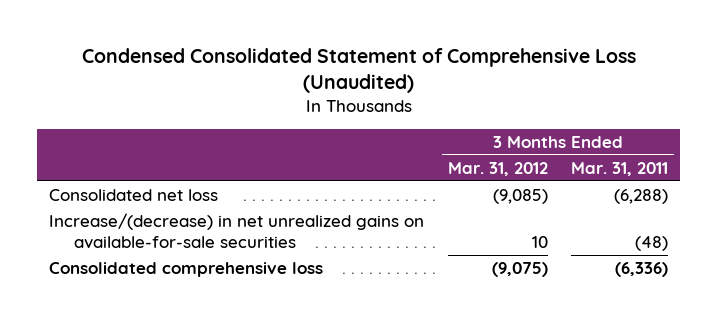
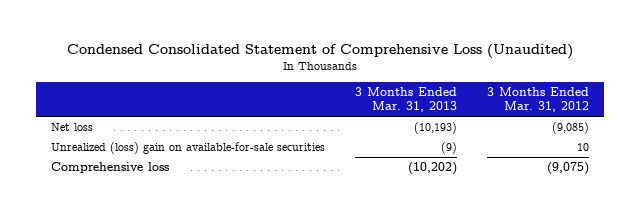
[571,161,669,176] Mar. 31, 2011 -> none
none -> [354,86,457,112] 3 Months Ended Mar. 31, 2013
[48,188,218,201] Consolidated net loss -> [51,123,94,132] Net loss
[48,212,424,250] Increase/(decrease) in net unrealized gains on available-for-sale securities -> [51,142,326,155] Unrealized (loss) gain on available-for-sale securities
[48,261,323,277] Consolidated comprehensive loss -> [51,162,170,174] Comprehensive loss

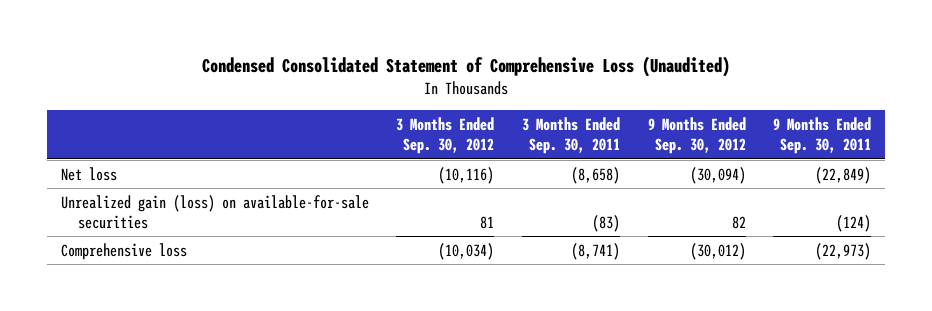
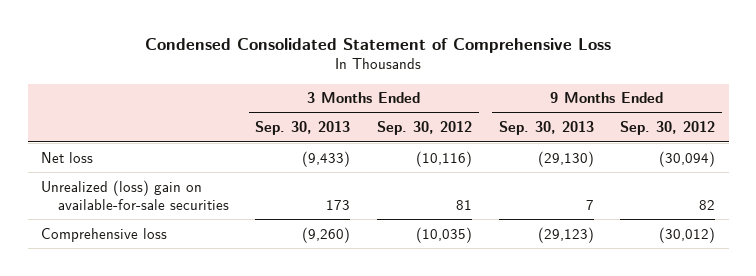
[202,56,731,78] Condensed Consolidated Statement of Comprehensive Loss (Unaudited) -> [145,37,612,53] Condensed Consolidated Statement of Comprehensive Loss
[522,116,621,155] 3 Months Ended Sep. 30, 2011 -> none
[773,116,872,155] 9 Months Ended Sep. 30, 2011 -> none
none -> [255,121,351,136] Sep. 30, 2013
none -> [498,121,594,136] Sep. 30, 2013
[60,194,369,230] Unrealized gain (loss) on available-for-sale securities -> [40,179,229,210] Unrealized (loss) gain on available-for-sale securities
[438,242,495,260] (10,034) -> [416,226,473,243] (10,035)

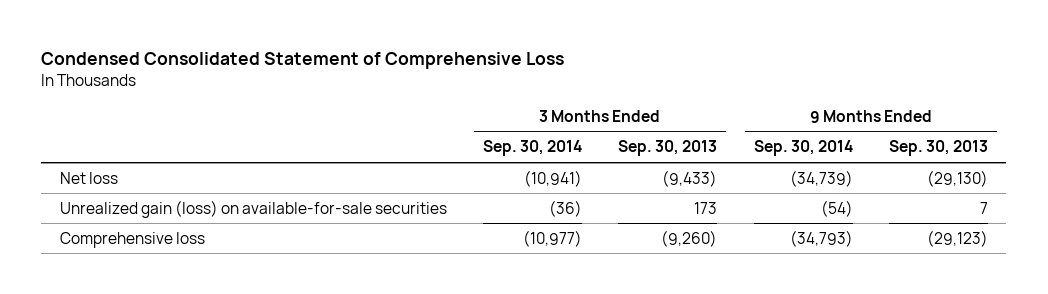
[377,121,473,136] Sep. 30, 2012 -> none
[620,121,716,136] Sep. 30, 2012 -> none
none -> [482,140,582,157] Sep. 30, 2014
none -> [753,140,853,157] Sep. 30, 2014
[40,179,229,210] Unrealized (loss) gain on available-for-sale securities -> [59,199,447,218] Unrealized gain (loss) on available-for-sale securities

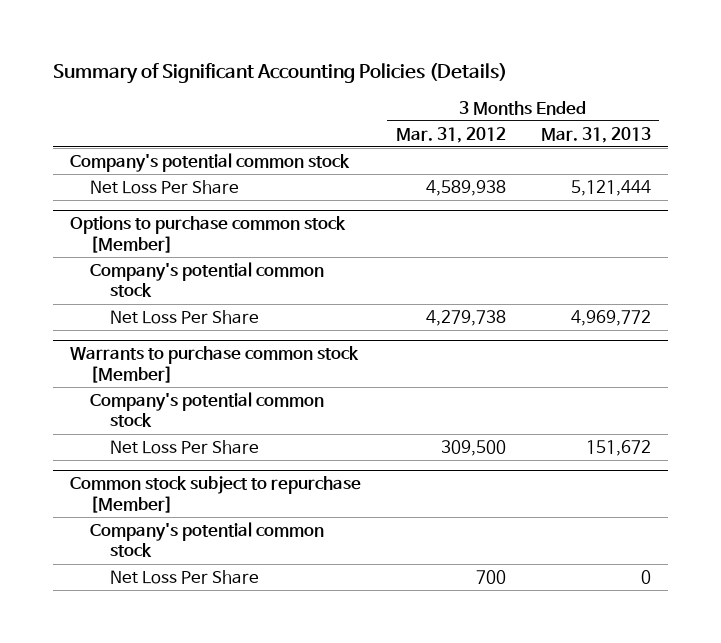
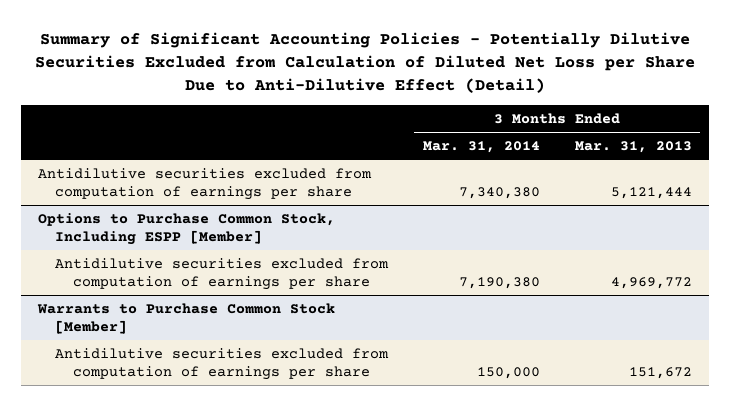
[52,63,507,85] Summary of Significant Accounting Policies (Details) -> [34,31,695,93] Summary of Significant Accounting Policies - Potentially Dilutive Securities Excluded from Calculation of Diluted Net Loss per Share Due to Anti-Dilutive Effect (Detail)
[395,126,506,143] Mar. 31, 2012 -> none
none -> [423,140,541,153] Mar. 31, 2014
[69,152,350,172] Company's potential common stock -> none
[89,261,324,298] Company's potential common stock -> none
[89,391,324,428] Company's potential common stock -> none
[69,476,361,513] Common stock subject to repurchase [Member] -> none
[89,521,324,558] Company's potential common stock -> none
[109,569,259,584] Net Loss Per Share -> none
[89,179,239,194] Net Loss Per Share -> [38,167,373,201] Antidilutive securities excluded from computation of earnings per share
[69,216,346,253] Options to purchase common stock [Member] -> [38,212,336,246] Options to Purchase Common Stock, Including ESPP [Member]
[109,309,259,324] Net Loss Per Share -> [55,257,390,291] Antidilutive securities excluded from computation of earnings per share
[69,346,359,383] Warrants to purchase common stock [Member] -> [37,302,336,335] Warrants to Purchase Common Stock [Member]
[109,439,259,454] Net Loss Per Share -> [55,347,390,381] Antidilutive securities excluded from computation of earnings per share

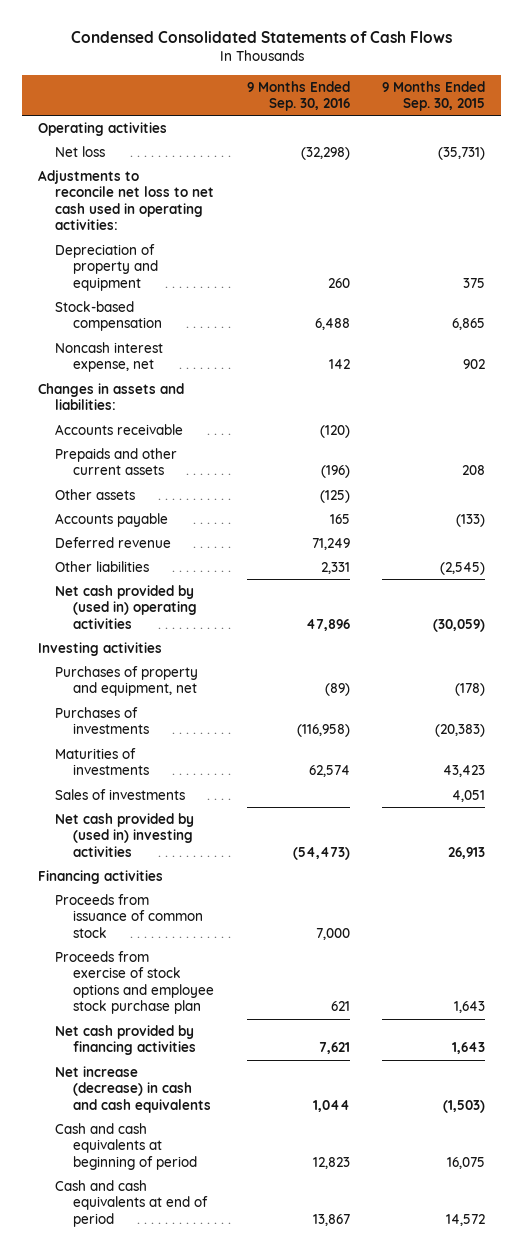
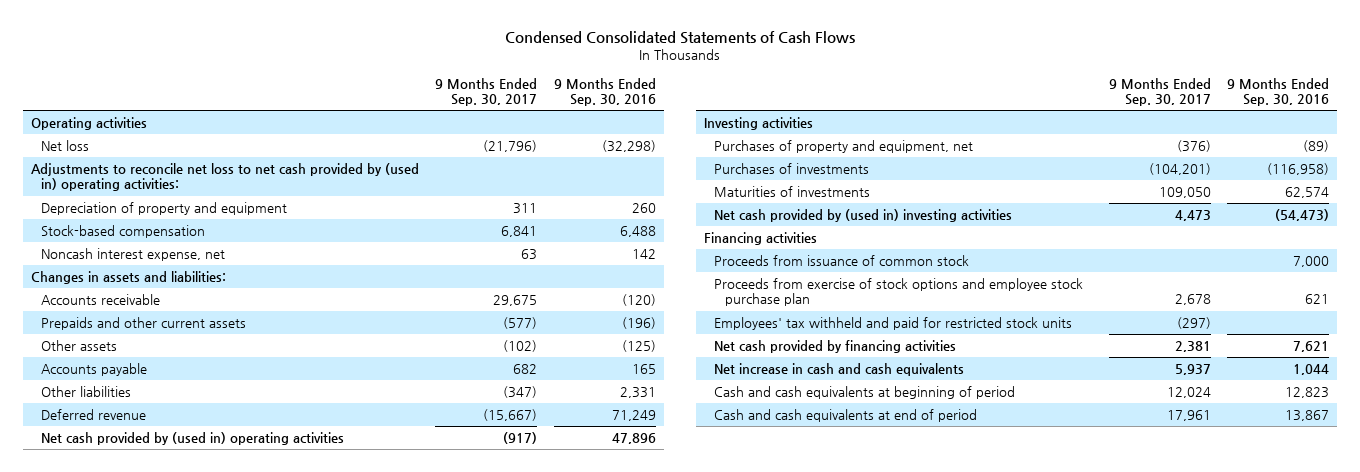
[382,80,486,112] 9 Months Ended Sep. 30, 2015 -> none
none -> [435,77,538,107] 9 Months Ended Sep. 30, 2017
[38,169,215,231] Adjustments to reconcile net loss to net cash used in operating activities: -> [30,162,419,192] Adjustments to reconcile net loss to net cash provided by (used in) operating activities:
[55,536,172,548] Deferred revenue -> [41,408,147,420] Deferred revenue
[55,788,186,800] Sales of investments -> none
none -> [714,316,1073,330] Employees' tax withheld and paid for restricted stock units
[55,1065,211,1113] Net increase (decrease) in cash and cash equivalents -> [714,362,965,376] Net increase in cash and cash equivalents

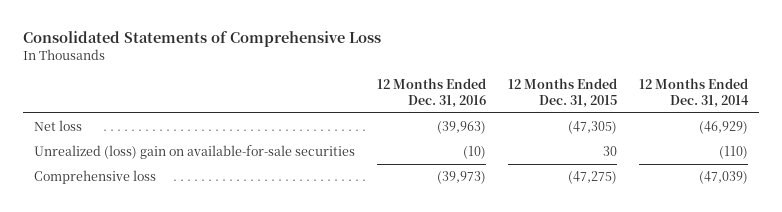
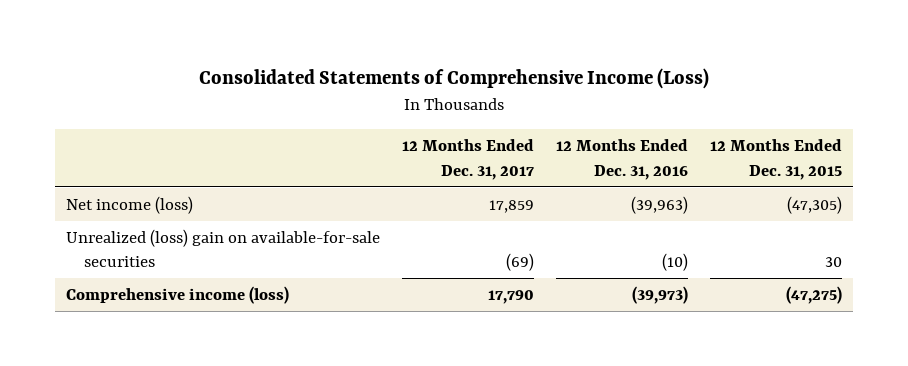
[23,30,382,47] Consolidated Statements of Comprehensive Loss -> [199,68,710,90] Consolidated Statements of Comprehensive Income (Loss)
[639,78,750,108] 12 Months Ended Dec. 31, 2014 -> none
none -> [401,139,534,180] 12 Months Ended Dec. 31, 2017
[34,120,83,132] Net loss -> [65,195,193,214] Net income (loss)
[34,170,157,185] Comprehensive loss -> [65,285,289,304] Comprehensive income (loss)

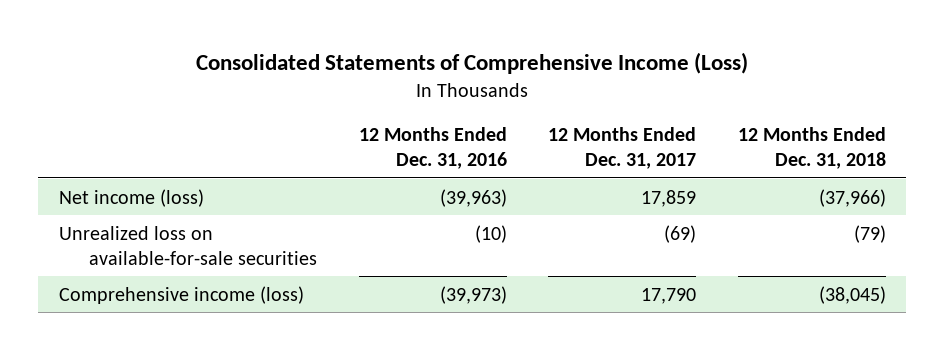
[710,139,843,180] 12 Months Ended Dec. 31, 2015 -> none
none -> [737,127,886,170] 12 Months Ended Dec. 31, 2018
[65,228,380,268] Unrealized (loss) gain on available-for-sale securities -> [59,225,318,265] Unrealized loss on available-for-sale securities

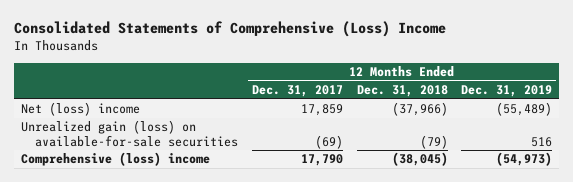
[196,51,749,74] Consolidated Statements of Comprehensive Income (Loss) -> [14,21,447,38] Consolidated Statements of Comprehensive (Loss) Income
[358,127,507,170] 12 Months Ended Dec. 31, 2016 -> none
none -> [461,84,553,97] Dec. 31, 2019
[59,188,205,207] Net income (loss) -> [21,102,141,117] Net (loss) income
[59,225,318,265] Unrealized loss on available-for-sale securities -> [21,120,239,147] Unrealized gain (loss) on available-for-sale securities
[59,285,305,304] Comprehensive income (loss) -> [21,152,211,167] Comprehensive (loss) income

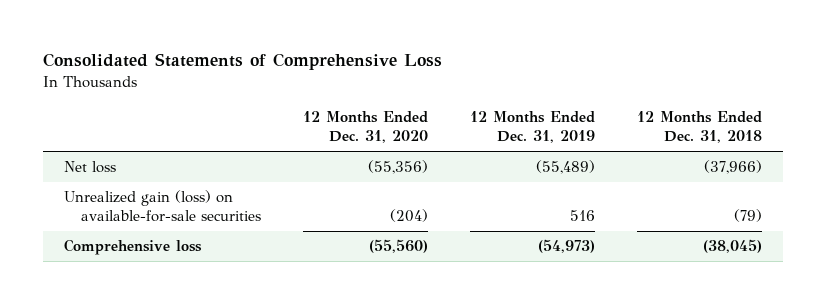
[14,21,447,38] Consolidated Statements of Comprehensive (Loss) Income -> [42,53,442,71] Consolidated Statements of Comprehensive Loss
[251,84,343,97] Dec. 31, 2017 -> none
none -> [302,111,428,144] 12 Months Ended Dec. 31, 2020
[21,102,141,117] Net (loss) income -> [63,161,116,174] Net loss
[21,152,211,167] Comprehensive (loss) income -> [63,239,202,256] Comprehensive loss

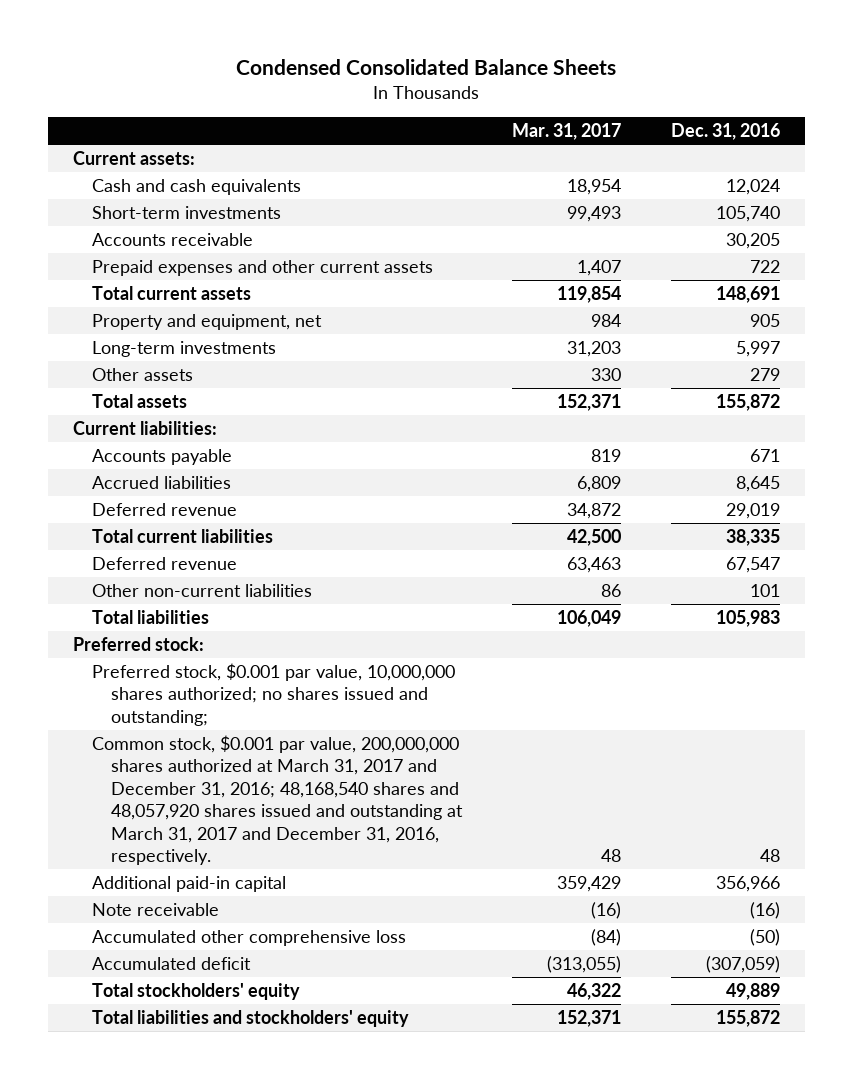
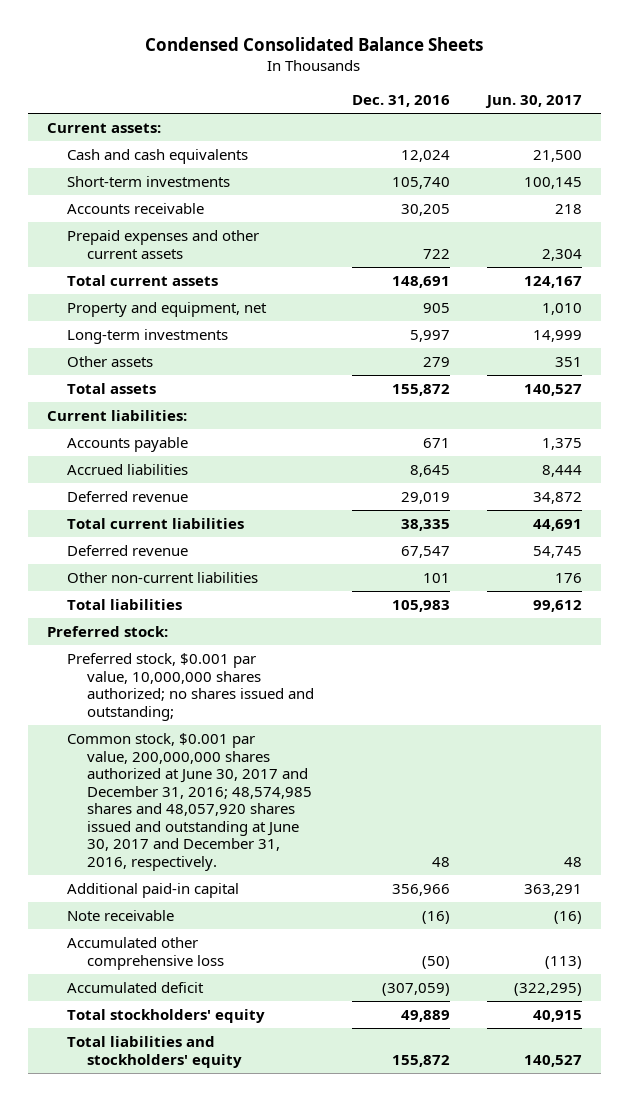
[512,122,622,140] Mar. 31, 2017 -> none
none -> [485,94,583,108] Jun. 30, 2017
[91,734,464,866] Common stock, $0.001 par value, 200,000,000 shares authorized at March 31, 2017 and December 31, 2016; 48,168,540 shares and 48,057,920 shares issued and outstanding at March 31, 2017 and December 31, 2016, respectively. -> [67,732,313,871] Common stock, $0.001 par value, 200,000,000 shares authorized at June 30, 2017 and December 31, 2016; 48,574,985 shares and 48,057,920 shares issued and outstanding at June 30, 2017 and December 31, 2016, respectively.

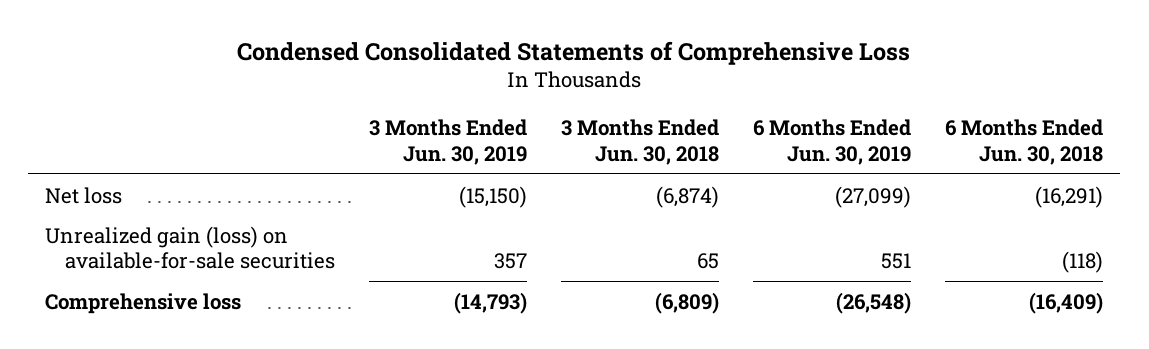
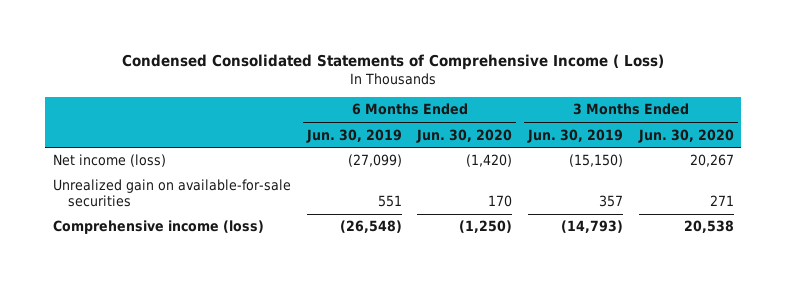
[237,40,911,65] Condensed Consolidated Statements of Comprehensive Loss -> [122,53,665,70] Condensed Consolidated Statements of Comprehensive Income ( Loss)
[561,119,720,165] 3 Months Ended Jun. 30, 2018 -> none
[945,119,1104,165] 6 Months Ended Jun. 30, 2018 -> none
none -> [416,128,513,143] Jun. 30, 2020
none -> [637,128,734,143] Jun. 30, 2020
[45,186,123,204] Net loss -> [53,154,167,168] Net income (loss)
[45,225,336,270] Unrealized gain (loss) on available-for-sale securities -> [53,179,292,208] Unrealized gain on available-for-sale securities
[45,292,242,314] Comprehensive loss -> [53,220,265,235] Comprehensive income (loss)

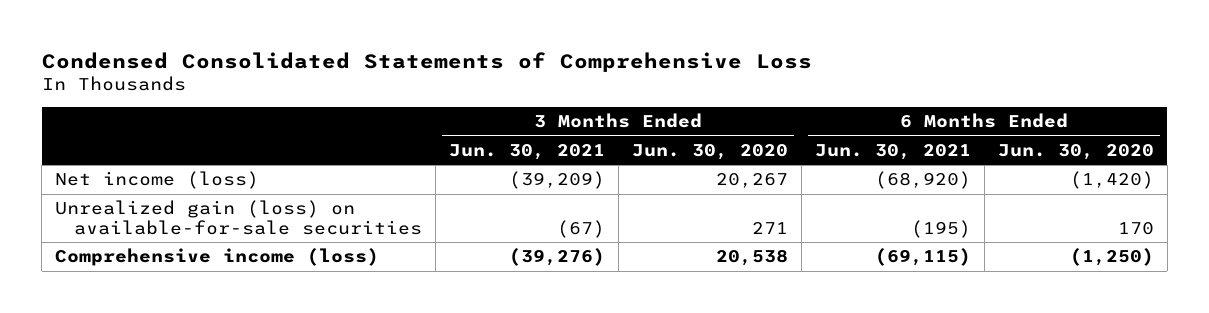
[122,53,665,70] Condensed Consolidated Statements of Comprehensive Income ( Loss) -> [41,51,812,72] Condensed Consolidated Statements of Comprehensive Loss
[305,128,402,143] Jun. 30, 2019 -> none
[527,128,624,143] Jun. 30, 2019 -> none
none -> [448,144,605,161] Jun. 30, 2021
none -> [814,144,971,161] Jun. 30, 2021
[53,179,292,208] Unrealized gain on available-for-sale securities -> [55,200,422,236] Unrealized gain (loss) on available-for-sale securities

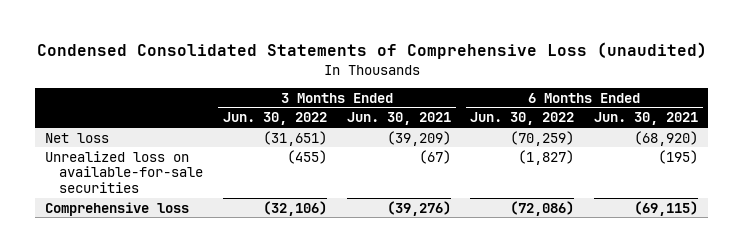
[41,51,812,72] Condensed Consolidated Statements of Comprehensive Loss -> [36,42,707,60] Condensed Consolidated Statements of Comprehensive Loss (unaudited)
[631,144,788,161] Jun. 30, 2020 -> none
[997,144,1154,161] Jun. 30, 2020 -> none
none -> [222,112,327,126] Jun. 30, 2022
none -> [470,112,575,126] Jun. 30, 2022
[55,171,260,190] Net income (loss) -> [44,132,109,143] Net loss
[55,200,422,236] Unrealized gain (loss) on available-for-sale securities -> [44,150,204,194] Unrealized loss on available-for-sale securities
[55,248,380,267] Comprehensive income (loss) -> [44,201,189,216] Comprehensive loss

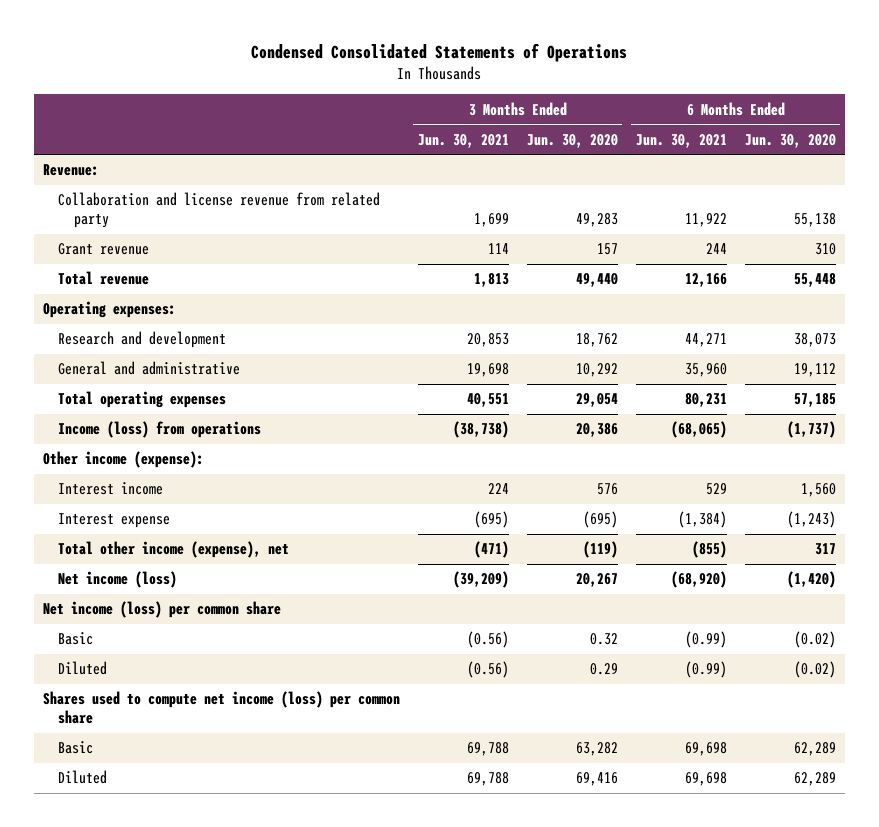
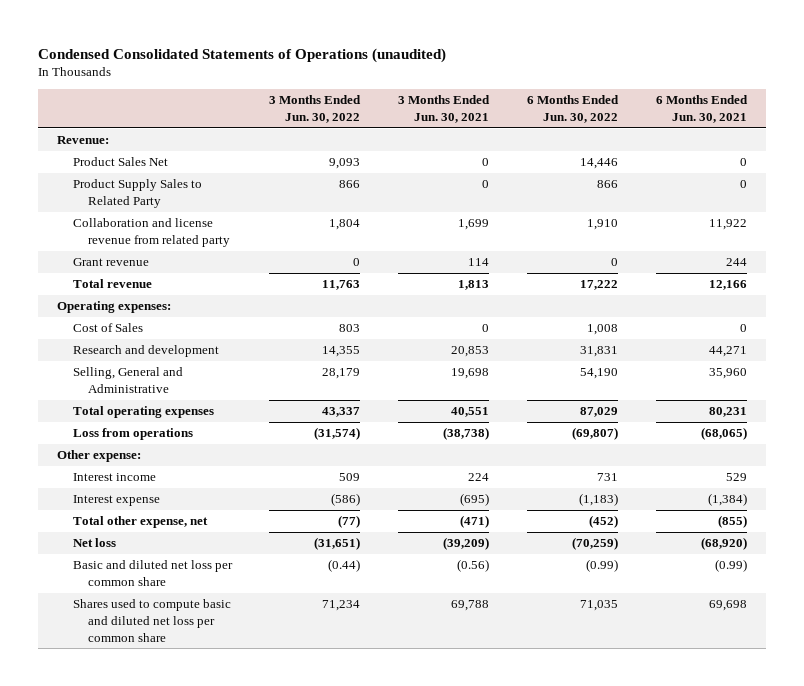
[251,42,628,62] Condensed Consolidated Statements of Operations -> [38,47,447,63] Condensed Consolidated Statements of Operations (unaudited)
[526,133,618,148] Jun. 30, 2020 -> none
[744,133,836,148] Jun. 30, 2020 -> none
none -> [269,95,362,123] 3 Months Ended Jun. 30, 2022
none -> [527,95,620,123] 6 Months Ended Jun. 30, 2022
none -> [72,157,168,167] Product Sales Net
none -> [72,179,202,208] Product Supply Sales to Related Party
none -> [72,323,143,333] Cost of Sales
[58,361,241,376] General and administrative -> [72,367,183,393] Selling, General and Administrative
[58,421,262,439] Income (loss) from operations -> [72,428,193,441] Loss from operations
[42,451,204,469] Other income (expense): -> [57,450,142,463] Other expense:
[42,601,281,619] Net income (loss) per common share -> none
[58,661,108,676] Diluted -> none
[42,691,400,724] Shares used to compute net income (loss) per common share -> none
[58,770,108,785] Diluted -> none
[58,541,290,559] Total other income (expense), net -> [72,516,208,529] Total other expense, net
[58,571,178,589] Net income (loss) -> [72,538,116,548] Net loss
[58,632,94,646] Basic -> [72,560,233,586] Basic and diluted net loss per common share
[58,741,94,755] Basic -> [72,599,231,642] Shares used to compute basic and diluted net loss per common share

